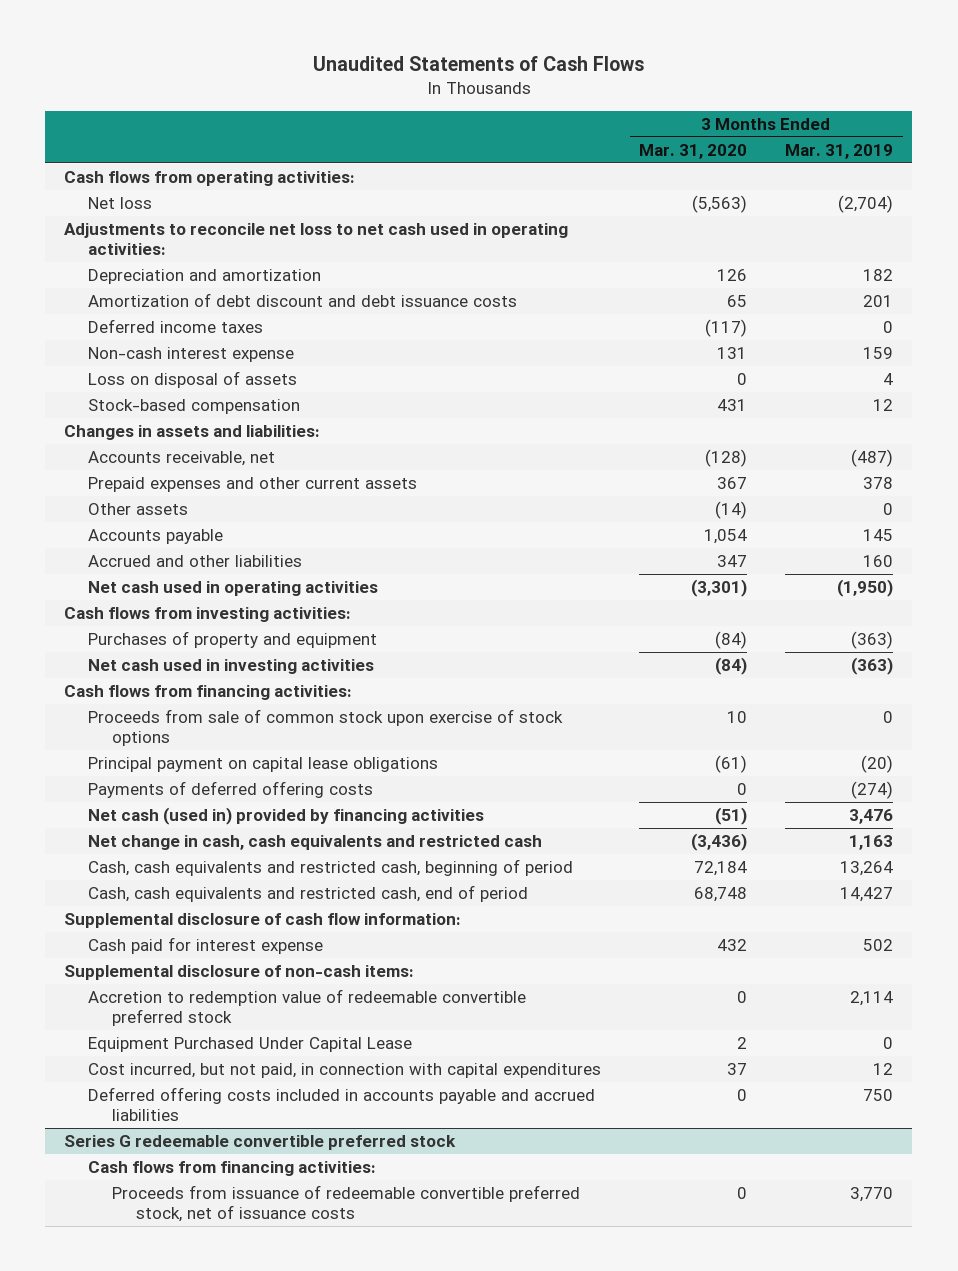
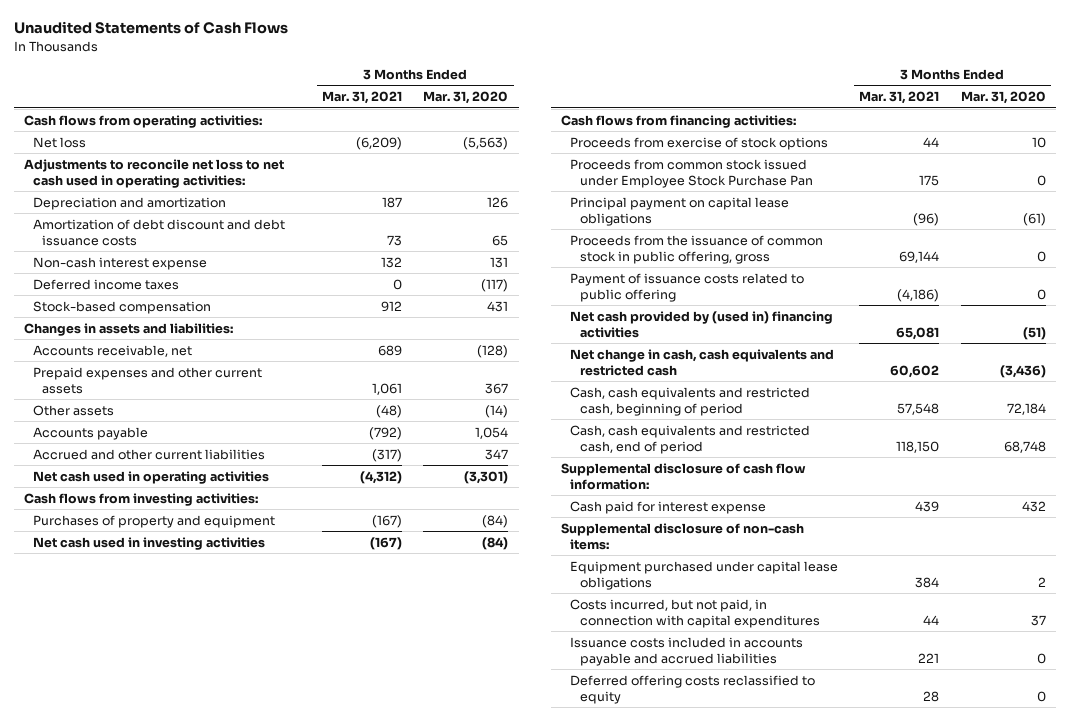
[785,143,894,159] Mar. 31, 2019 -> none
none -> [322,91,403,105] Mar. 31, 2021
[88,370,298,388] Loss on disposal of assets -> none
[88,318,264,333] Deferred income taxes -> [33,278,180,290] Deferred income taxes
[88,554,303,567] Accrued and other liabilities -> [33,448,266,460] Accrued and other current liabilities
[88,708,564,746] Proceeds from sale of common stock upon exercise of stock options -> [570,136,829,150] Proceeds from exercise of stock options
none -> [570,158,813,188] Proceeds from common stock issued under Employee Stock Purchase Pan
[88,780,374,798] Payments of deferred offering costs -> none
none -> [570,234,824,264] Proceeds from the issuance of common stock in public offering, gross
none -> [570,272,805,302] Payment of issuance costs related to public offering
[88,806,485,825] Net cash (used in) provided by financing activities -> [570,310,834,338] Net cash provided by (used in) financing activities
[88,988,527,1026] Accretion to redemption value of redeemable convertible preferred stock -> none
[64,1134,457,1150] Series G redeemable convertible preferred stock -> none
[88,1160,377,1176] Cash flows from financing activities: -> none
[112,1184,581,1222] Proceeds from issuance of redeemable convertible preferred stock, net of issuance costs -> none
[88,1036,413,1052] Equipment Purchased Under Capital Lease -> [570,560,839,590] Equipment purchased under capital lease obligations
[88,1062,602,1078] Cost incurred, but not paid, in connection with capital expenditures -> [570,598,820,628] Costs incurred, but not paid, in connection with capital expenditures
[88,1086,596,1121] Deferred offering costs included in accounts payable and accrued liabilities -> [570,636,804,666] Issuance costs included in accounts payable and accrued liabilities
none -> [570,674,816,704] Deferred offering costs reclassified to equity

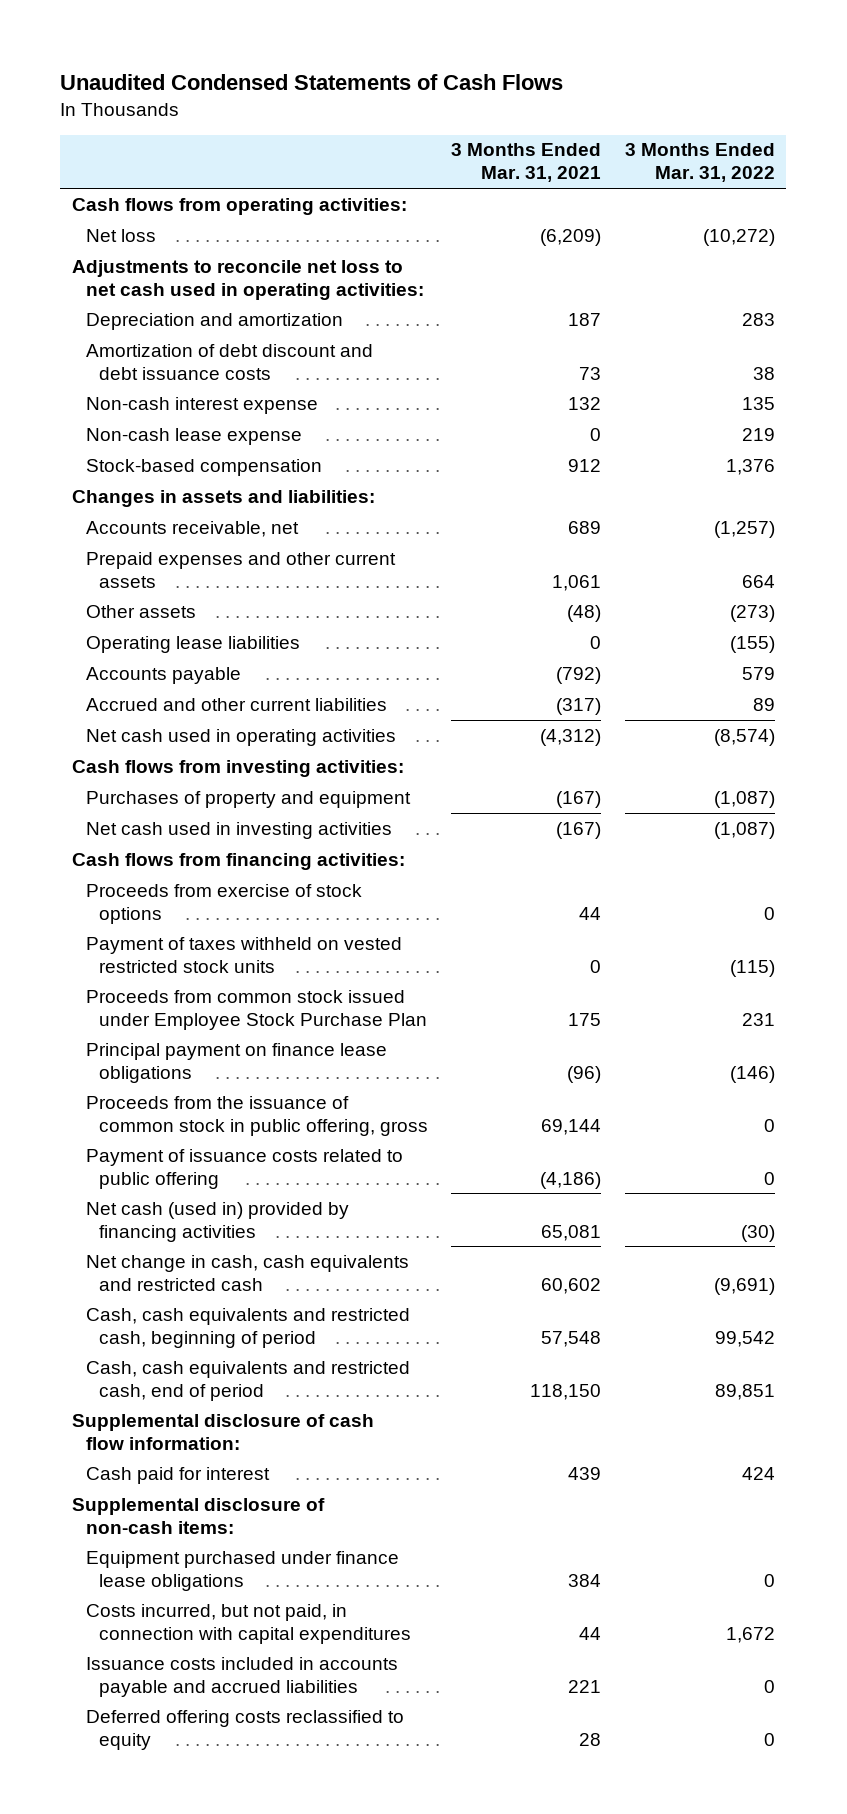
[13,21,288,35] Unaudited Statements of Cash Flows -> [60,73,564,90] Unaudited Condensed Statements of Cash Flows
[423,91,509,105] Mar. 31, 2020 -> none
none -> [624,143,775,183] 3 Months Ended Mar. 31, 2022
[33,278,180,290] Deferred income taxes -> none
none -> [85,427,302,445] Non-cash lease expense
none -> [85,635,300,653] Operating lease liabilities
none -> [85,936,402,973] Payment of taxes withheld on vested restricted stock units
[570,158,813,188] Proceeds from common stock issued under Employee Stock Purchase Pan -> [85,989,428,1030] Proceeds from common stock issued under Employee Stock Purchase Plan
[570,196,790,226] Principal payment on capital lease obligations -> [85,1042,387,1083] Principal payment on finance lease obligations
[570,310,834,338] Net cash provided by (used in) financing activities -> [85,1201,349,1242] Net cash (used in) provided by financing activities
[570,500,767,514] Cash paid for interest expense -> [85,1466,270,1484] Cash paid for interest
[570,560,839,590] Equipment purchased under capital lease obligations -> [85,1550,399,1591] Equipment purchased under finance lease obligations

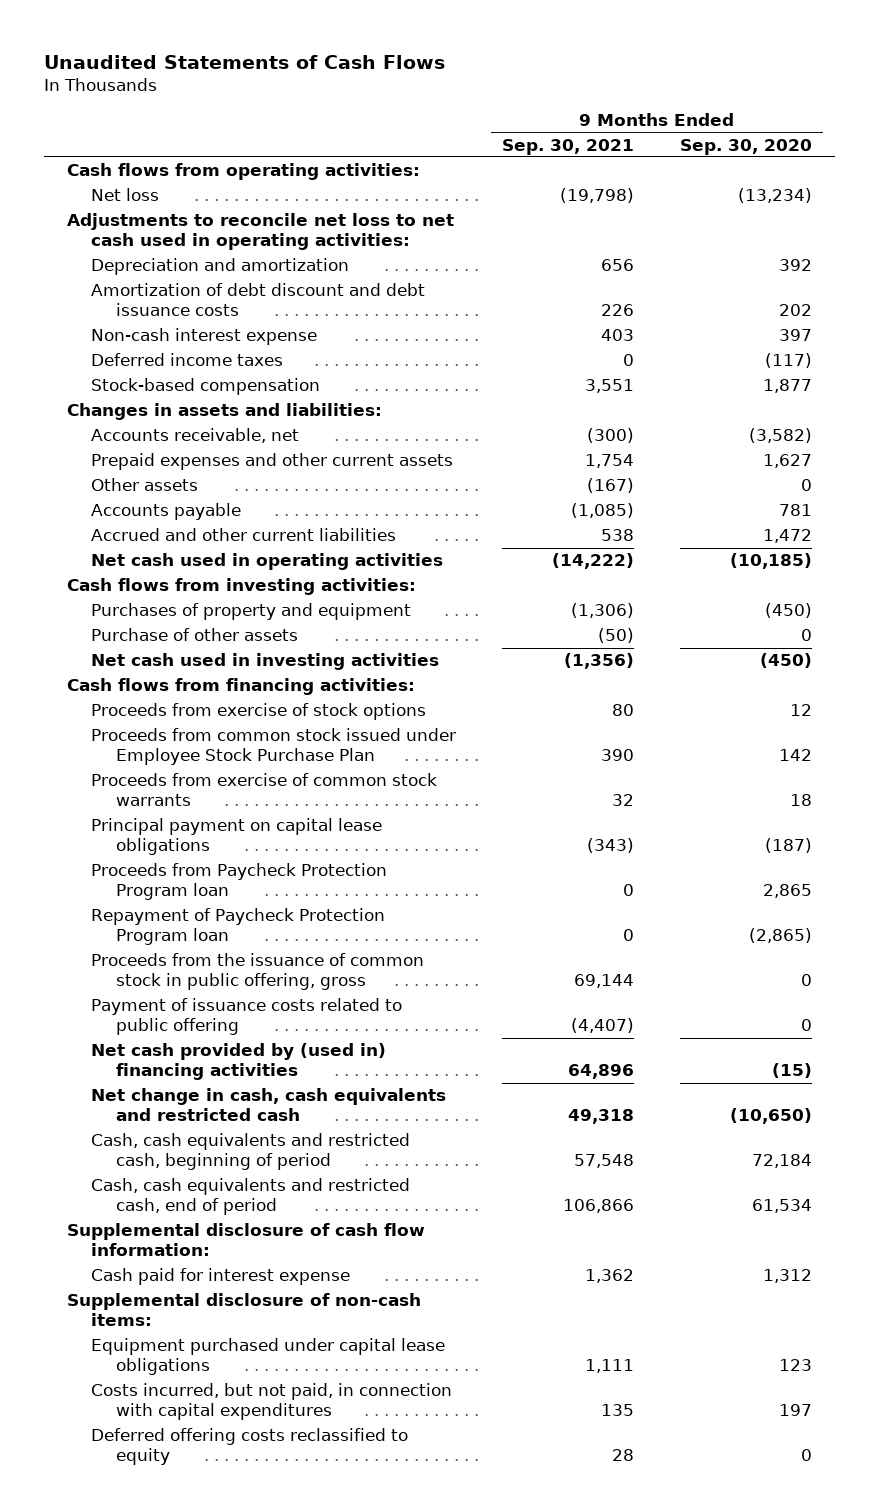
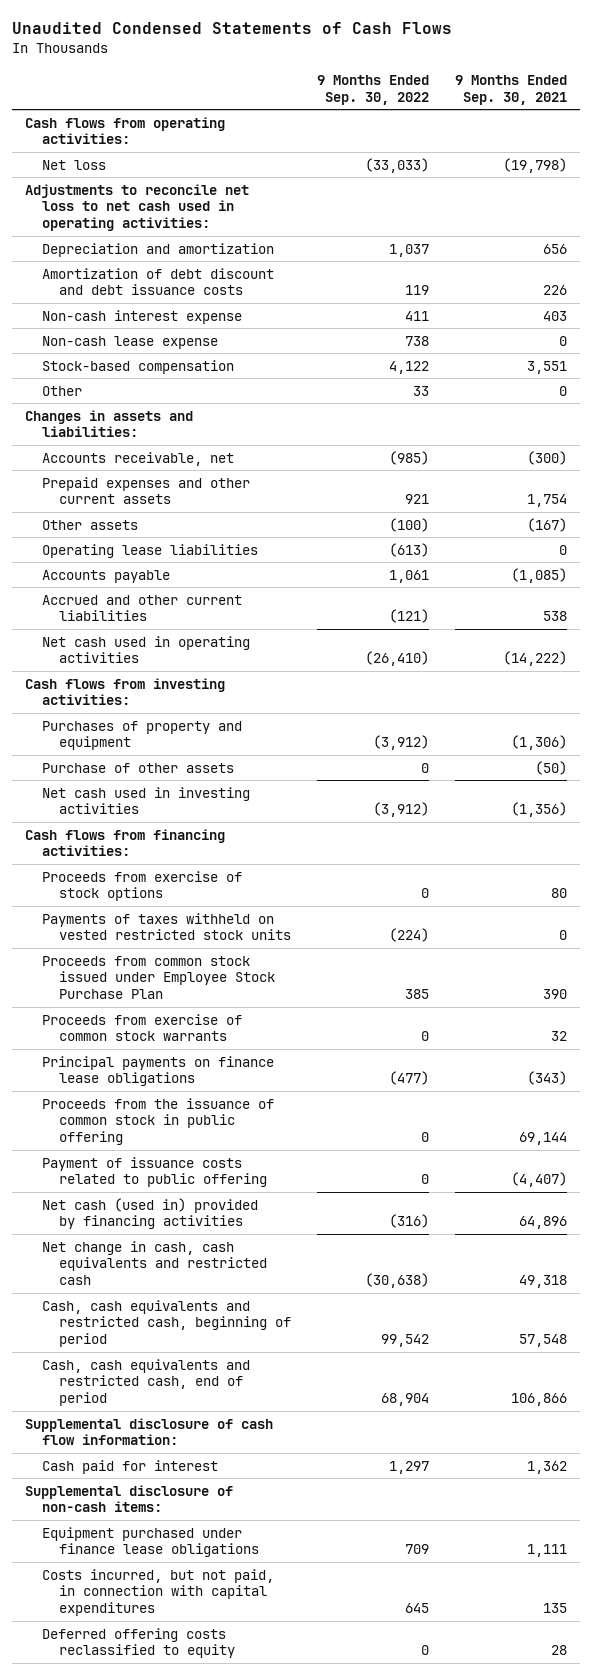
[43,55,445,70] Unaudited Statements of Cash Flows -> [12,22,453,35] Unaudited Condensed Statements of Cash Flows
[679,138,812,155] Sep. 30, 2020 -> none
none -> [317,74,430,105] 9 Months Ended Sep. 30, 2022
[91,353,284,367] Deferred income taxes -> none
none -> [42,335,219,349] Non-cash lease expense
none -> [42,385,83,396] Other
none -> [42,543,259,558] Operating lease liabilities
none -> [42,912,292,941] Payments of taxes withheld on vested restricted stock units
[91,863,388,901] Proceeds from Paycheck Protection Program loan -> none
[91,908,386,946] Repayment of Paycheck Protection Program loan -> none
[91,818,383,856] Principal payment on capital lease obligations -> [42,1055,275,1087] Principal payments on finance lease obligations
[91,953,425,991] Proceeds from the issuance of common stock in public offering, gross -> [42,1097,275,1146] Proceeds from the issuance of common stock in public offering
[91,1043,387,1081] Net cash provided by (used in) financing activities -> [42,1197,259,1230] Net cash (used in) provided by financing activities
[91,1268,351,1286] Cash paid for interest expense -> [42,1459,219,1474] Cash paid for interest
[91,1338,446,1376] Equipment purchased under capital lease obligations -> [42,1526,260,1558] Equipment purchased under finance lease obligations

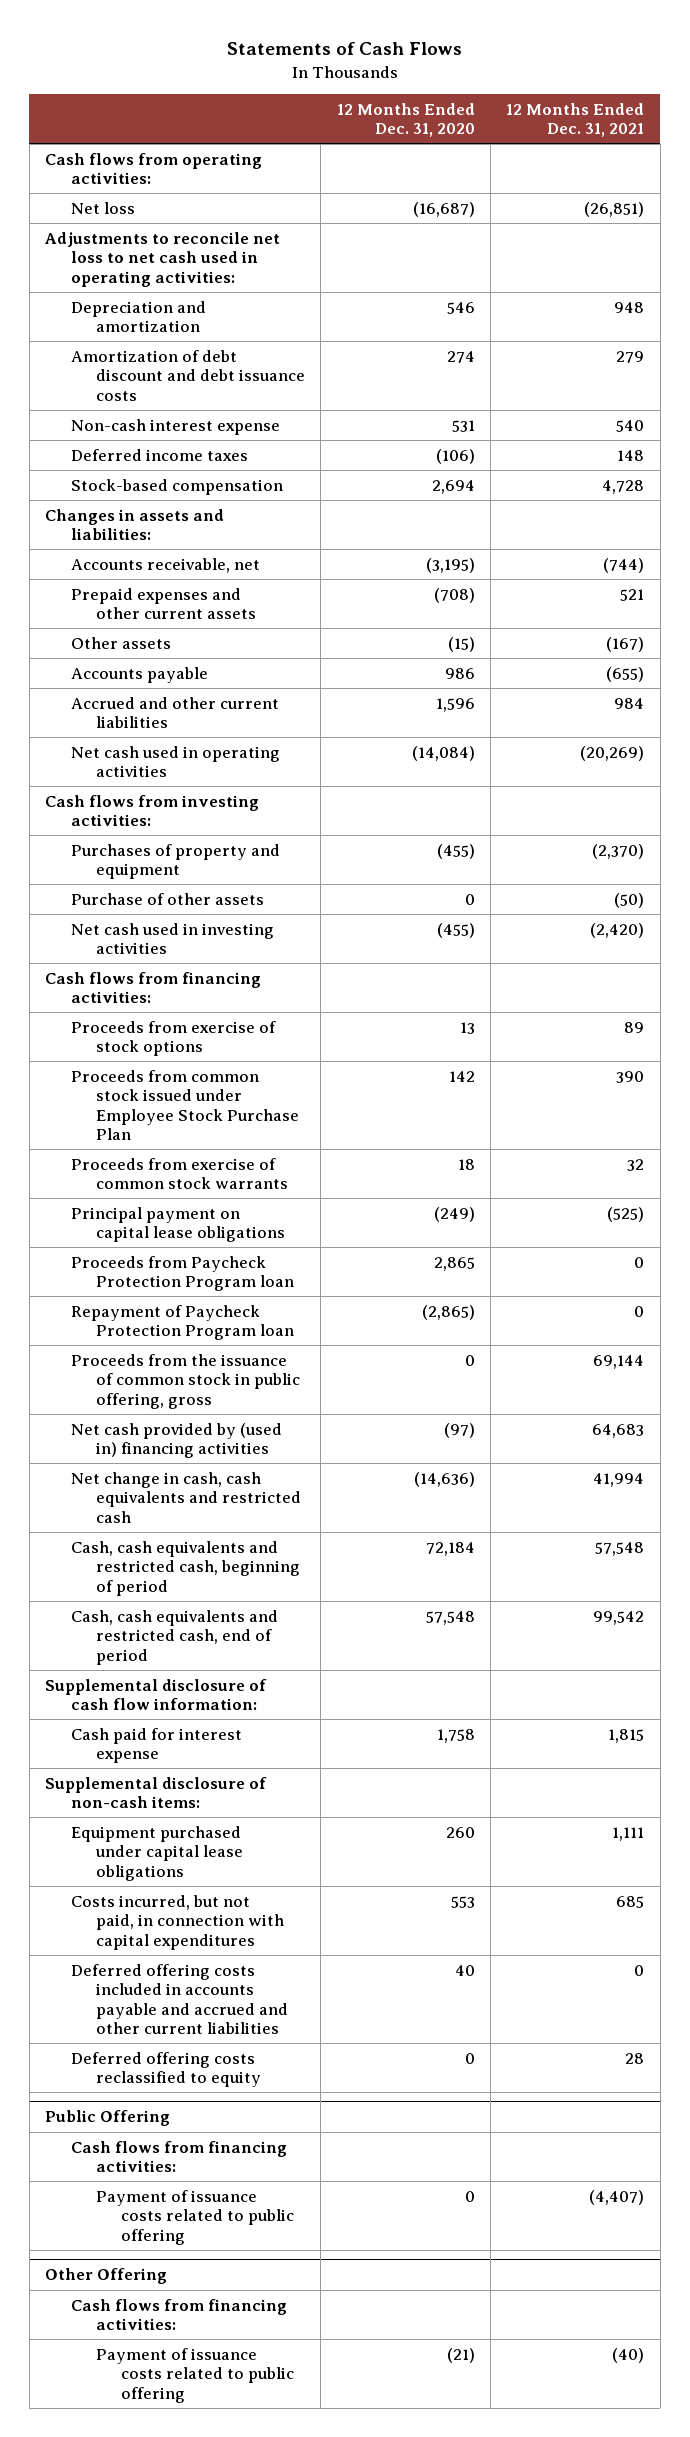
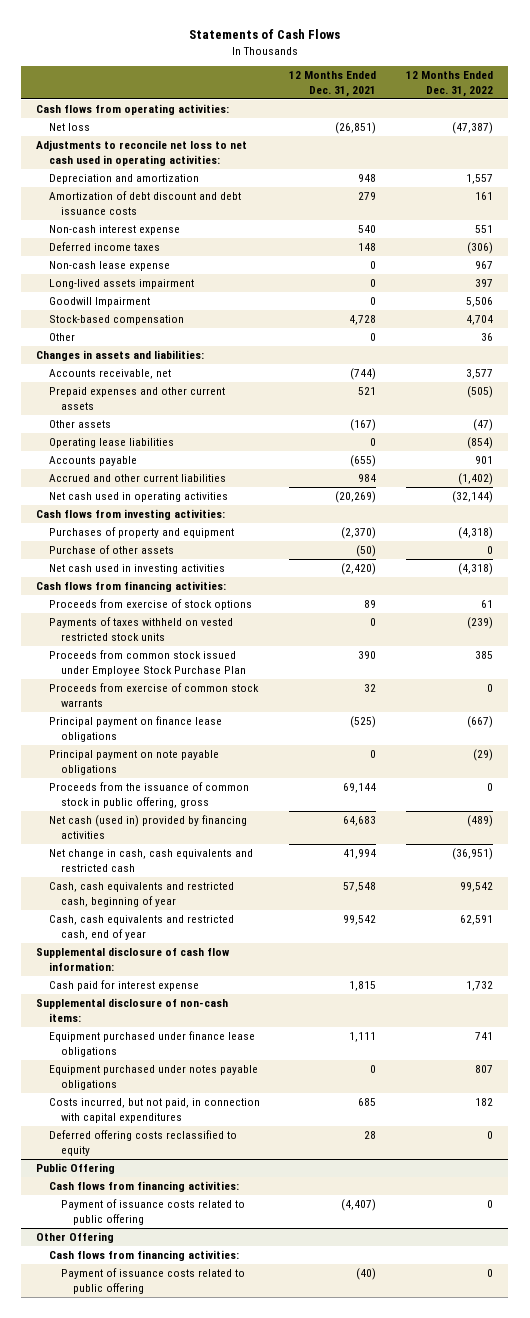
[336,102,475,138] 12 Months Ended Dec. 31, 2020 -> none
none -> [406,71,494,97] 12 Months Ended Dec. 31, 2022
none -> [48,261,170,272] Non-cash lease expense
none -> [48,279,194,290] Long-lived assets impairment
none -> [48,297,150,308] Goodwill Impairment
none -> [48,333,75,342] Other
none -> [48,438,174,449] Operating lease liabilities
none -> [48,617,233,641] Payments of taxes withheld on vested restricted stock units
[70,1255,294,1292] Proceeds from Paycheck Protection Program loan -> none
[70,1304,294,1341] Repayment of Paycheck Protection Program loan -> none
[70,1206,285,1243] Principal payment on capital lease obligations -> [48,716,222,742] Principal payment on finance lease obligations
none -> [48,750,219,775] Principal payment on note payable obligations
[70,1422,282,1459] Net cash provided by (used in) financing activities -> [48,815,247,839] Net cash (used in) provided by financing activities
[70,1540,300,1596] Cash, cash equivalents and restricted cash, beginning of period -> [48,882,234,907] Cash, cash equivalents and restricted cash, beginning of year
[70,1609,278,1665] Cash, cash equivalents and restricted cash, end of period -> [48,915,234,940] Cash, cash equivalents and restricted cash, end of year
[70,1825,243,1881] Equipment purchased under capital lease obligations -> [48,1031,255,1057] Equipment purchased under finance lease obligations
none -> [48,1065,258,1090] Equipment purchased under notes payable obligations
[70,1963,288,2035] Deferred offering costs included in accounts payable and accrued and other current liabilities -> none

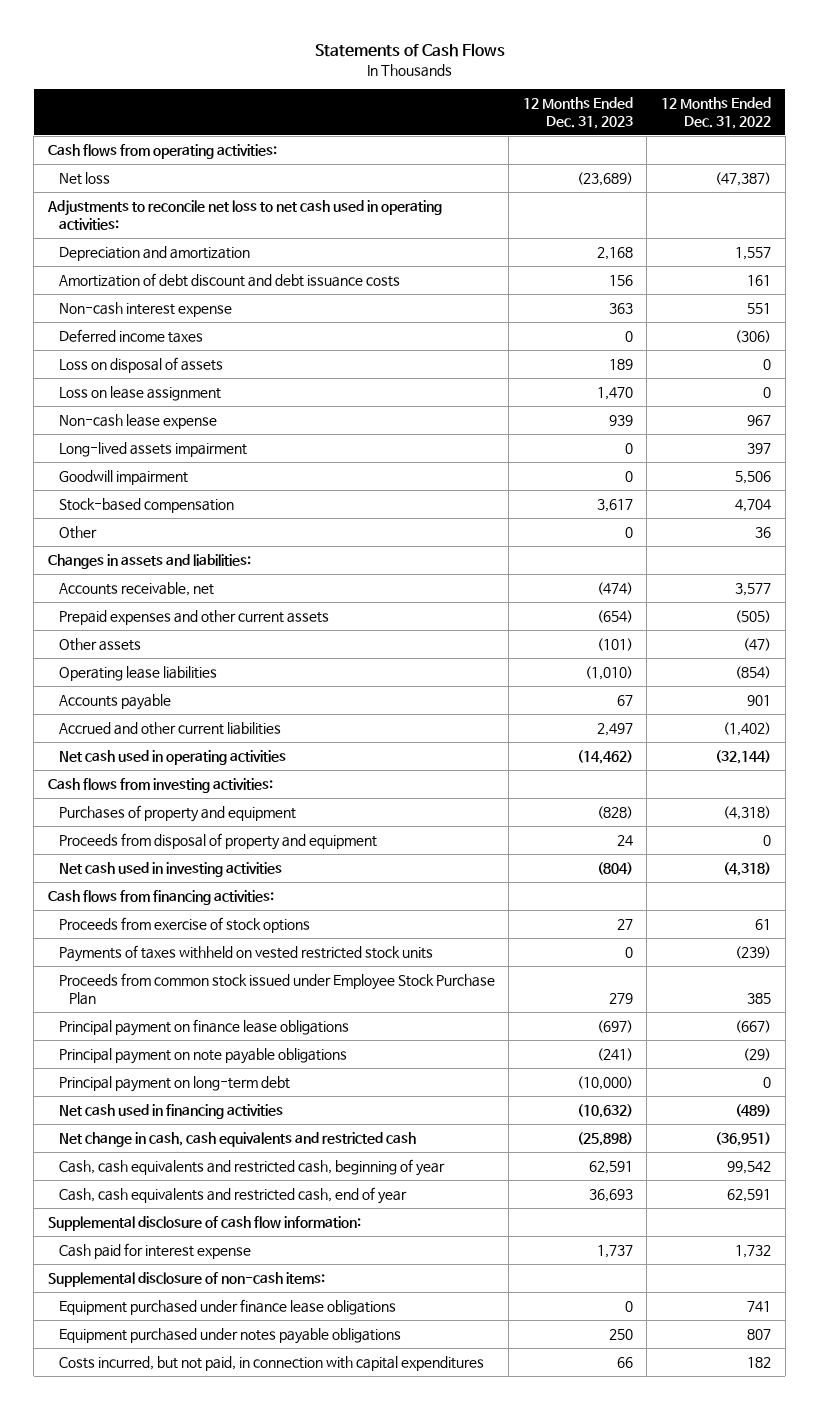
[289,71,377,97] 12 Months Ended Dec. 31, 2021 -> none
none -> [522,96,633,129] 12 Months Ended Dec. 31, 2023
none -> [58,357,223,374] Loss on disposal of assets
none -> [58,386,221,402] Loss on lease assignment
[48,297,150,308] Goodwill Impairment -> [58,470,188,486] Goodwill impairment
[48,545,174,555] Purchase of other assets -> none
none -> [58,833,377,851] Proceeds from disposal of property and equipment
[48,683,259,707] Proceeds from exercise of common stock warrants -> none
[48,782,249,808] Proceeds from the issuance of common stock in public offering, gross -> none
none -> [58,1076,290,1093] Principal payment on long-term debt
[48,815,247,839] Net cash (used in) provided by financing activities -> [58,1104,283,1120] Net cash used in financing activities
[48,1130,237,1156] Deferred offering costs reclassified to equity -> none
[36,1163,116,1175] Public Offering -> none
[48,1181,239,1193] Cash flows from financing activities: -> none
[60,1199,245,1225] Payment of issuance costs related to public offering -> none
[36,1232,115,1244] Other Offering -> none
[48,1250,239,1262] Cash flows from financing activities: -> none
[60,1268,245,1294] Payment of issuance costs related to public offering -> none

